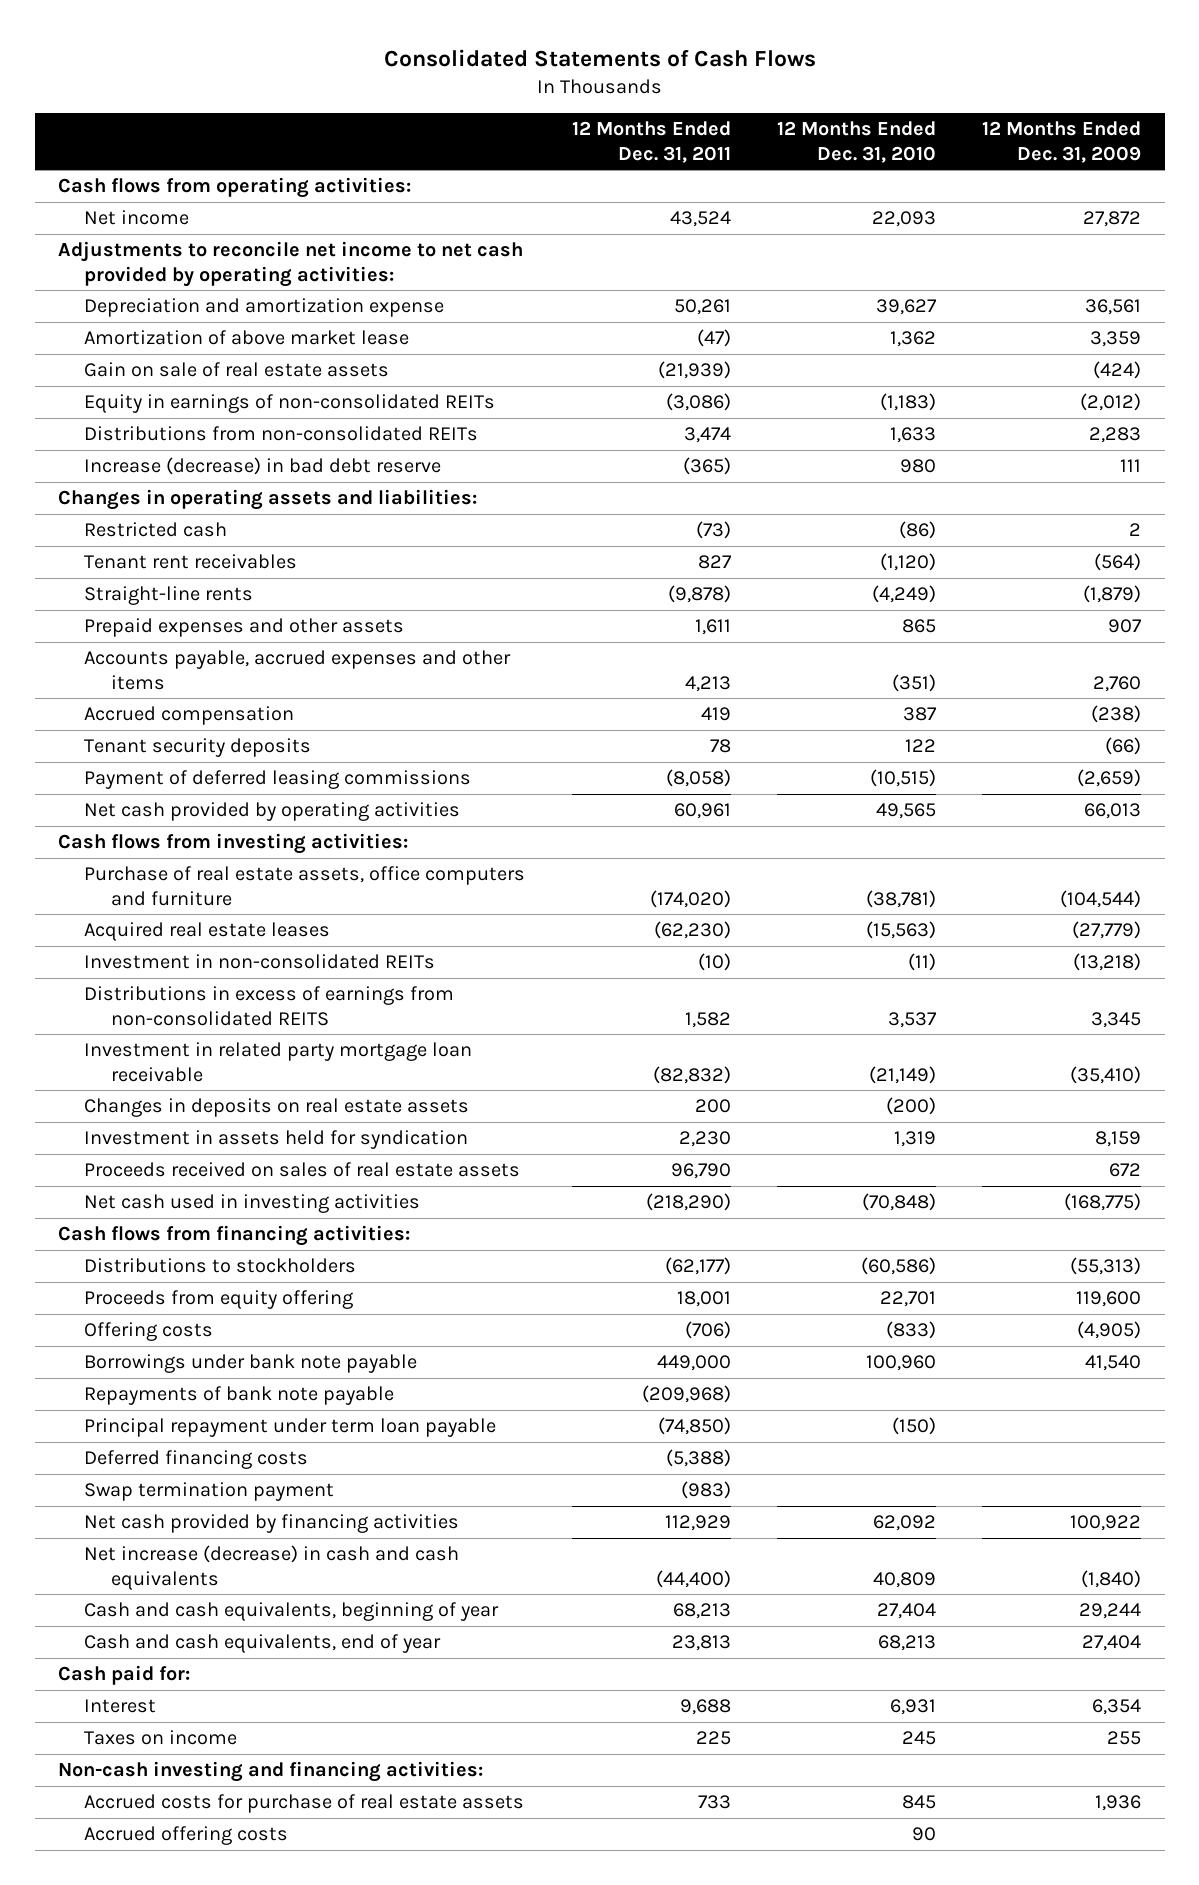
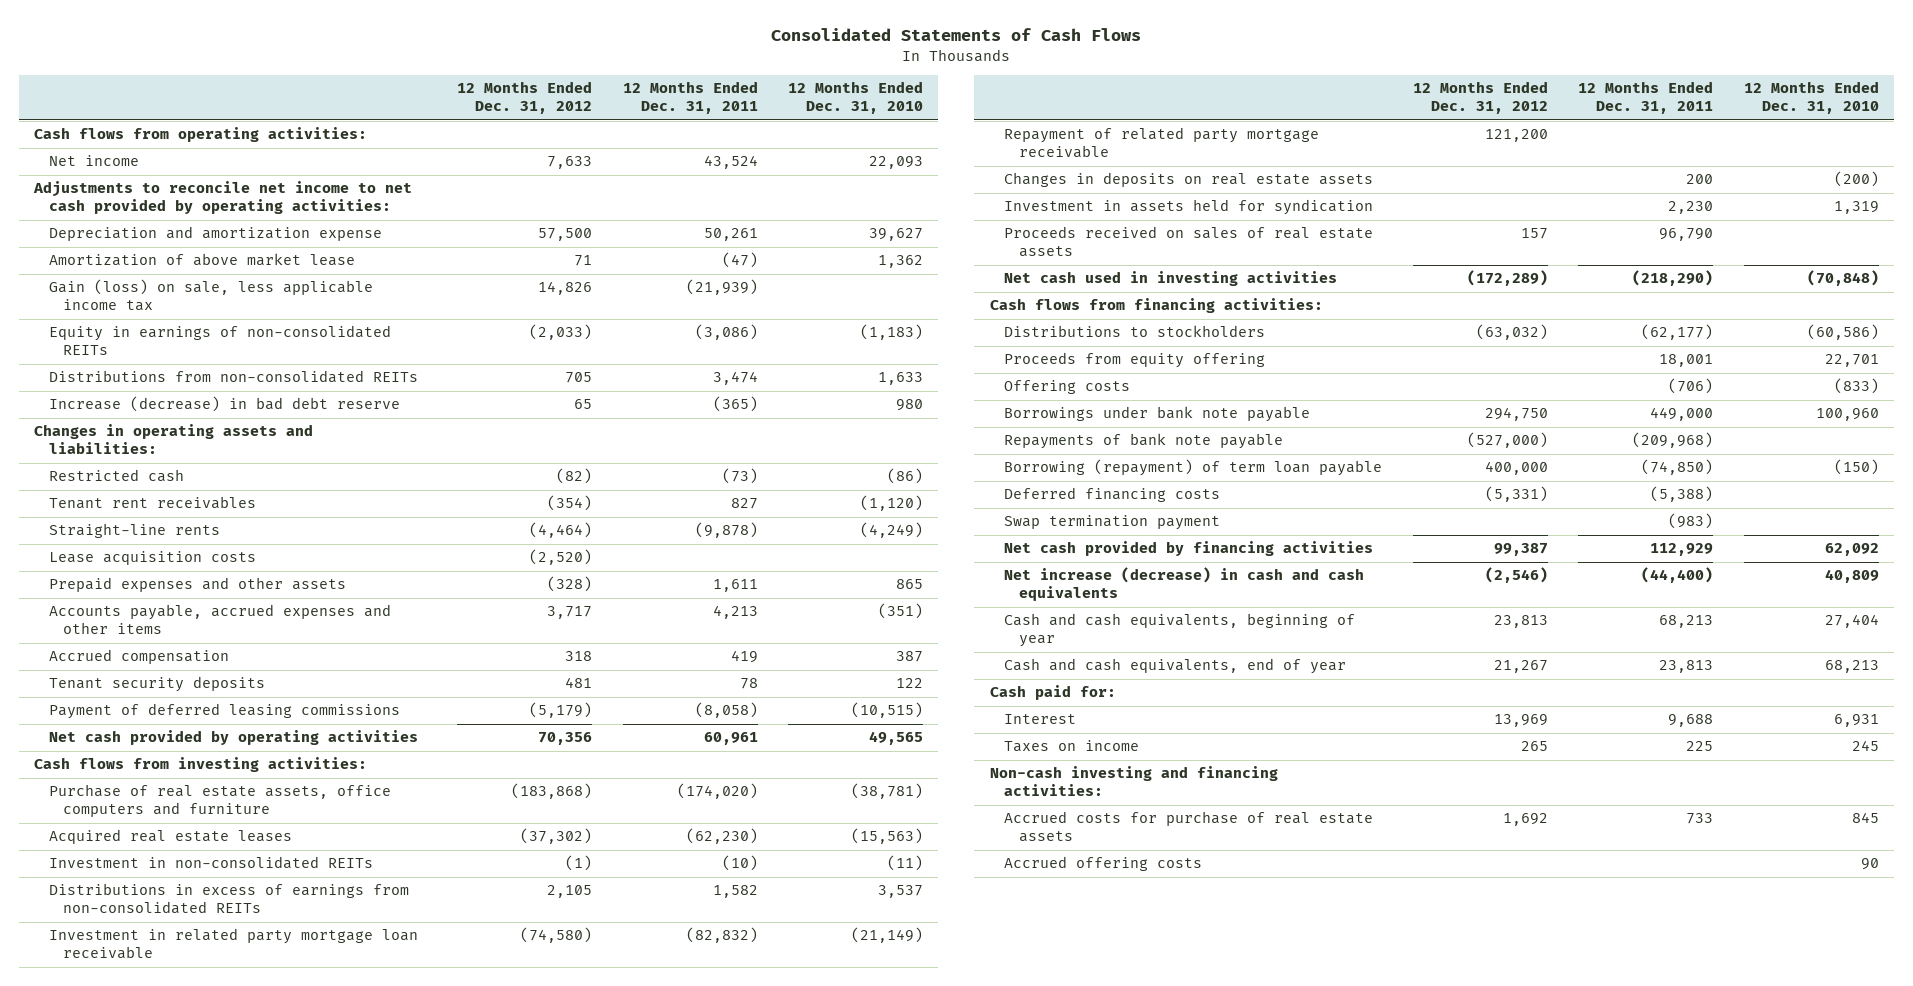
[982,120,1142,163] 12 Months Ended Dec. 31, 2009 -> none
none -> [457,81,593,115] 12 Months Ended Dec. 31, 2012
[84,362,390,378] Gain on sale of real estate assets -> [48,279,373,312] Gain (loss) on sale, less applicable income tax
none -> [48,551,256,566] Lease acquisition costs
[84,986,455,1026] Distributions in excess of earnings from non-consolidated REITS -> [48,883,409,915] Distributions in excess of earnings from non-consolidated REITs
none -> [1004,127,1320,159] Repayment of related party mortgage receivable
[84,1418,497,1438] Principal repayment under term loan payable -> [1004,459,1383,477] Borrowing (repayment) of term loan payable

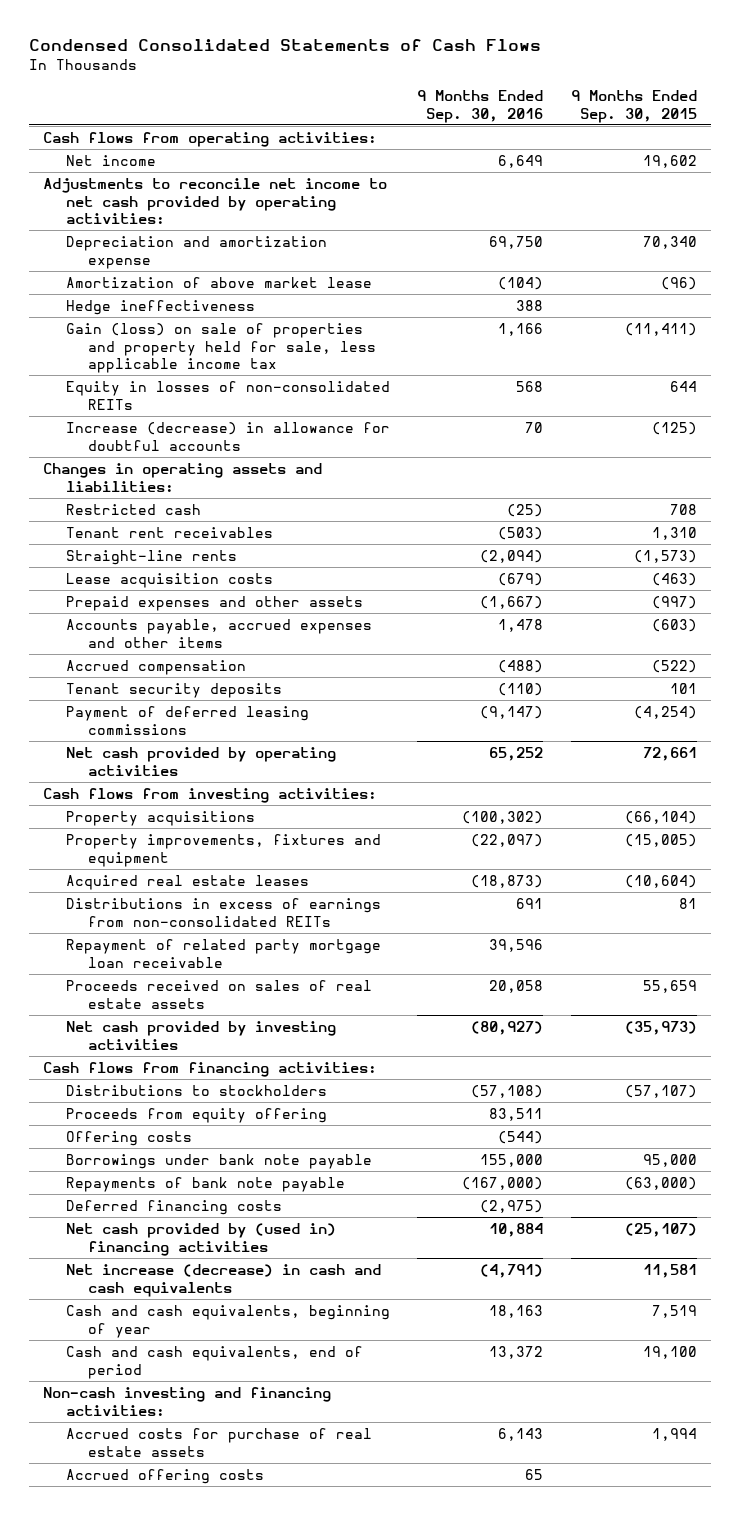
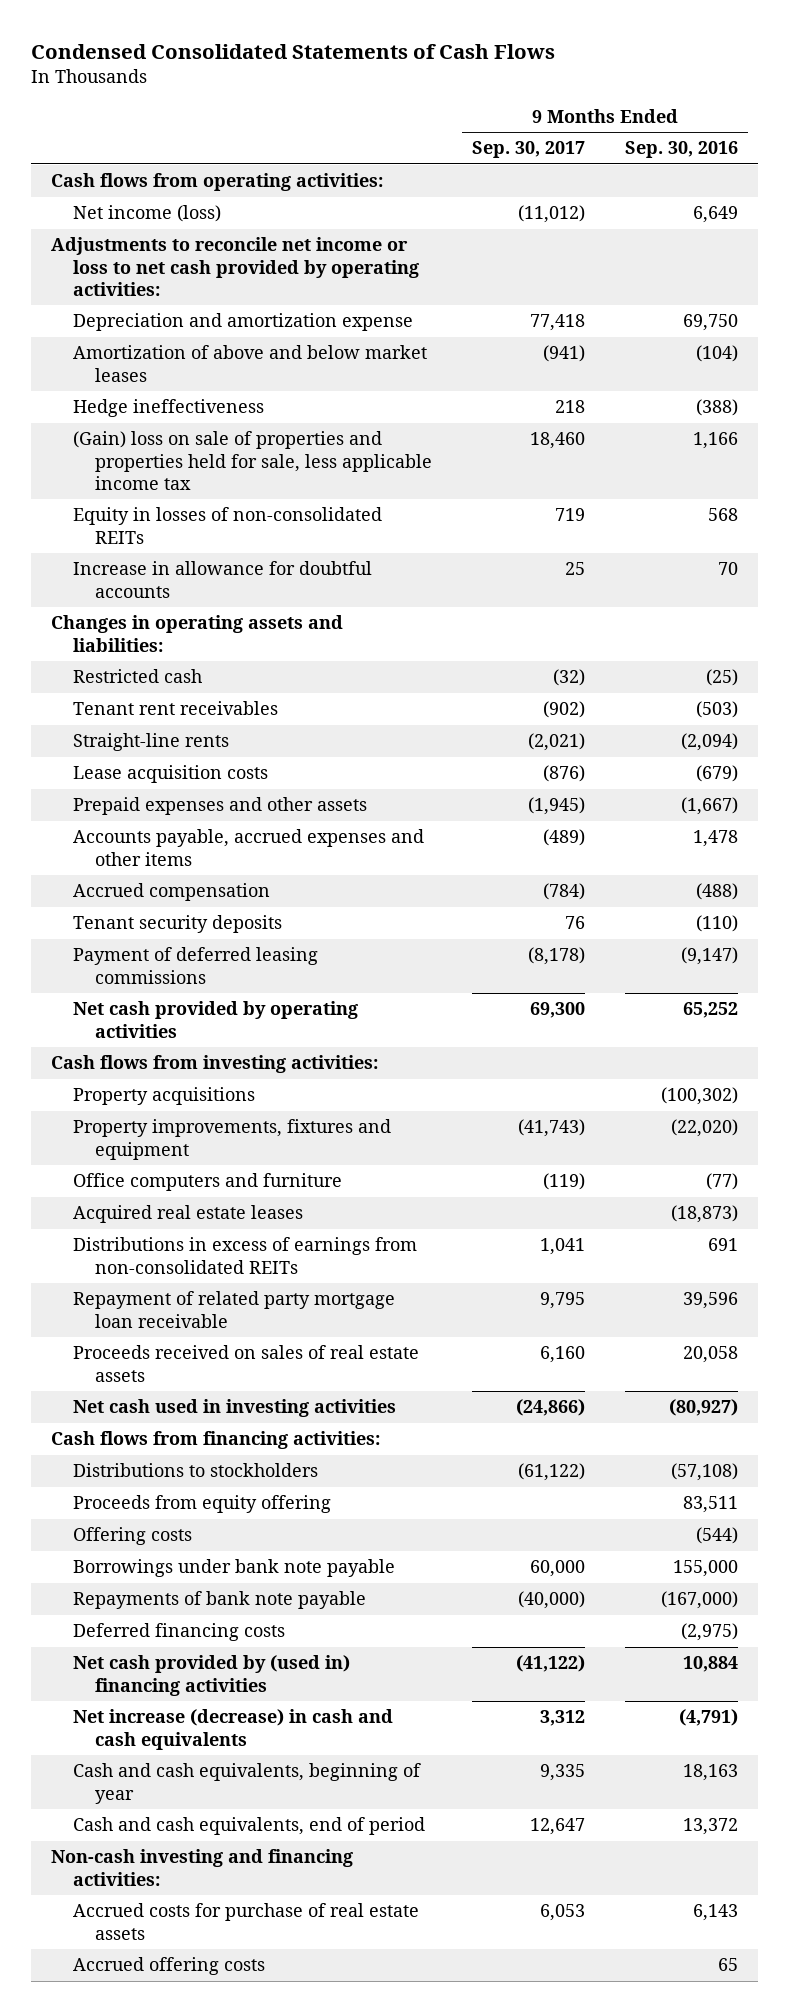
[571,90,698,123] 9 Months Ended Sep. 30, 2015 -> none
none -> [471,141,585,159] Sep. 30, 2017
[65,154,156,166] Net income -> [72,205,221,223] Net income (loss)
[43,177,388,225] Adjustments to reconcile net income to net cash provided by operating activities: -> [51,237,419,296] Adjustments to reconcile net income or loss to net cash provided by operating activities:
[65,276,372,288] Amortization of above market lease -> [72,345,427,382] Amortization of above and below market leases
[516,299,544,311] 388 -> [695,399,738,417] (388)
[65,322,376,374] Gain (loss) on sale of properties and property held for sale, less applicable income tax -> [72,431,432,490] (Gain) loss on sale of properties and properties held for sale, less applicable income tax
[65,421,390,451] Increase (decrease) in allowance for doubtful accounts -> [72,561,372,598] Increase in allowance for doubtful accounts
[471,833,544,847] (22,097) -> [670,1119,738,1138] (22,020)
none -> [72,1173,342,1192] Office computers and furniture
[65,1020,336,1050] Net cash provided by investing activities -> [72,1399,396,1418] Net cash used in investing activities

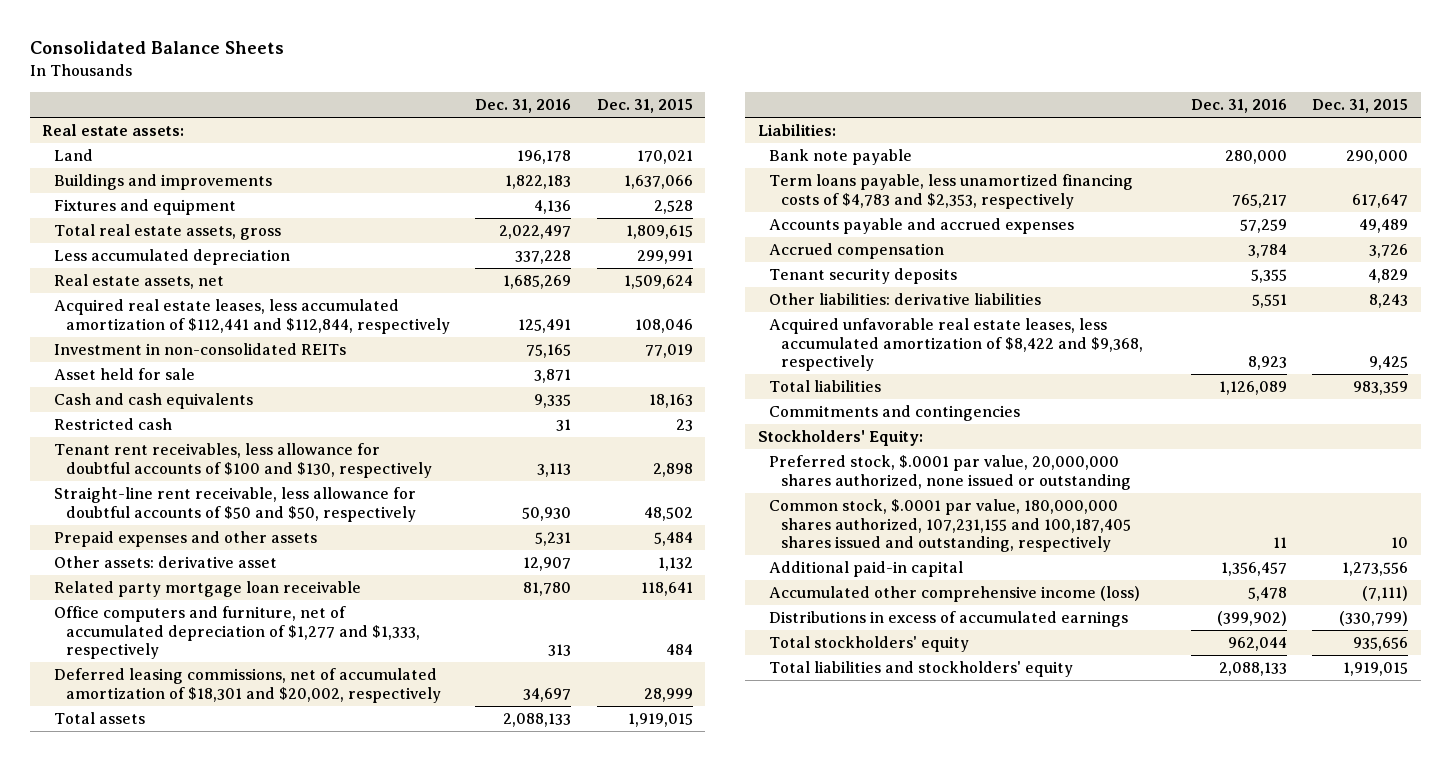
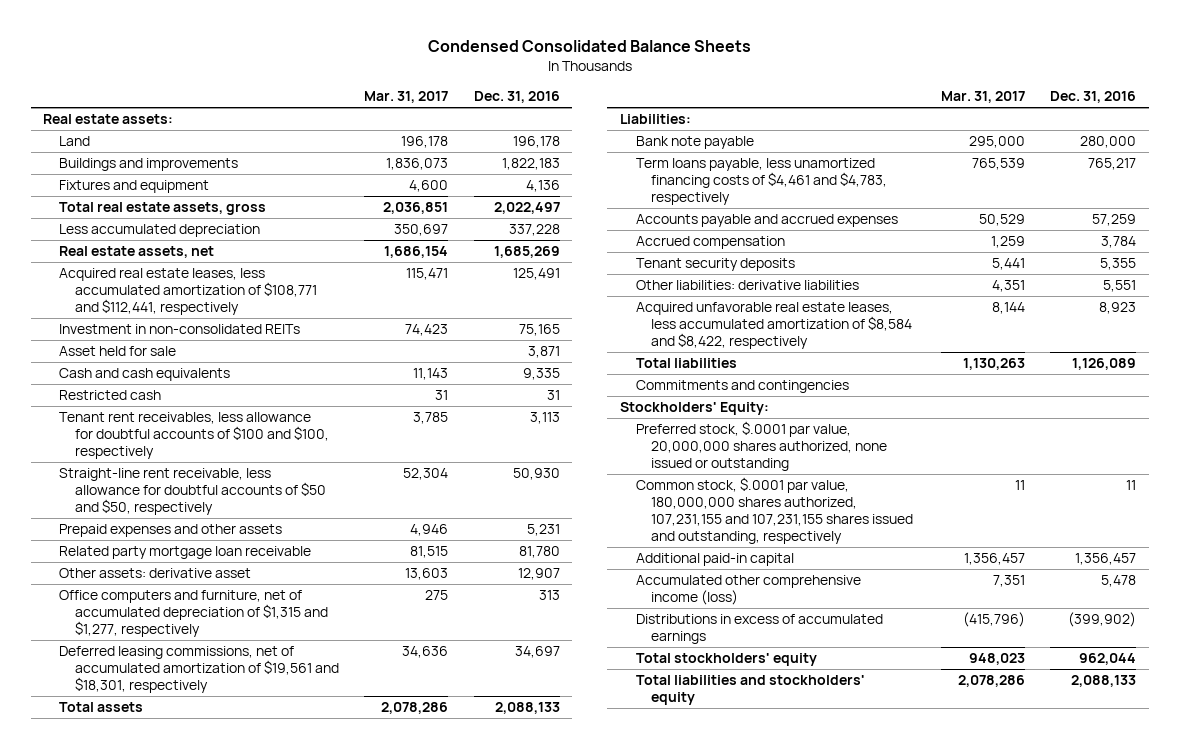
[29,41,284,55] Consolidated Balance Sheets -> [427,40,751,53] Condensed Consolidated Balance Sheets
[596,98,693,113] Dec. 31, 2015 -> none
none -> [364,91,449,104] Mar. 31, 2017
[54,299,450,334] Acquired real estate leases, less accumulated amortization of $112,441 and $112,844, respectively -> [59,268,317,316] Acquired real estate leases, less accumulated amortization of $108,771 and $112,441, respectively
[54,443,432,478] Tenant rent receivables, less allowance for doubtful accounts of $100 and $130, respectively -> [59,412,329,460] Tenant rent receivables, less allowance for doubtful accounts of $100 and $100, respectively
[54,556,278,569] Other assets: derivative asset -> [59,568,252,579] Other assets: derivative asset
[54,606,420,660] Office computers and furniture, net of accumulated depreciation of $1,277 and $1,333, respectively -> [59,590,328,638] Office computers and furniture, net of accumulated depreciation of $1,315 and $1,277, respectively
[54,668,441,703] Deferred leasing commissions, net of accumulated amortization of $18,301 and $20,002, respectively -> [59,646,339,694] Deferred leasing commissions, net of accumulated amortization of $19,561 and $18,301, respectively
[769,174,1134,209] Term loans payable, less unamortized financing costs of $4,783 and $2,353, respectively -> [635,158,888,206] Term loans payable, less unamortized financing costs of $4,461 and $4,783, respectively
[769,318,1144,372] Acquired unfavorable real estate leases, less accumulated amortization of $8,422 and $9,368, respectively -> [635,302,913,350] Acquired unfavorable real estate leases, less accumulated amortization of $8,584 and $8,422, respectively
[769,499,1132,553] Common stock, $.0001 par value, 180,000,000 shares authorized, 107,231,155 and 100,187,405 shares issued and outstanding, respectively -> [635,477,914,544] Common stock, $.0001 par value, 180,000,000 shares authorized, 107,231,155 and 107,231,155 shares issued and outstanding, respectively

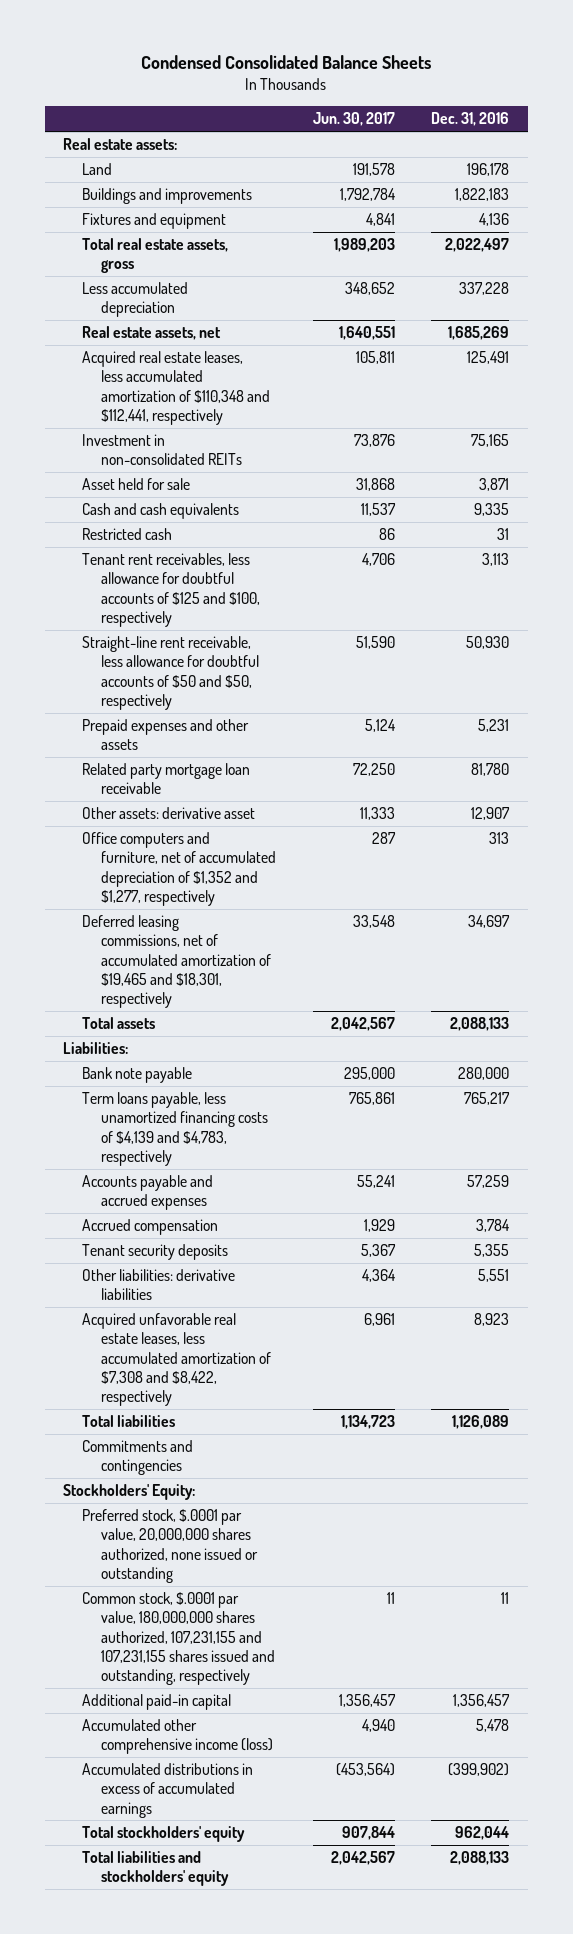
[364,91,449,104] Mar. 31, 2017 -> none
none -> [312,112,395,127] Jun. 30, 2017
[59,268,317,316] Acquired real estate leases, less accumulated amortization of $108,771 and $112,441, respectively -> [82,351,270,425] Acquired real estate leases, less accumulated amortization of $110,348 and $112,441, respectively
[59,412,329,460] Tenant rent receivables, less allowance for doubtful accounts of $100 and $100, respectively -> [82,553,260,627] Tenant rent receivables, less allowance for doubtful accounts of $125 and $100, respectively
[59,590,328,638] Office computers and furniture, net of accumulated depreciation of $1,315 and $1,277, respectively -> [82,832,276,906] Office computers and furniture, net of accumulated depreciation of $1,352 and $1,277, respectively
[59,646,339,694] Deferred leasing commissions, net of accumulated amortization of $19,561 and $18,301, respectively -> [82,915,271,1009] Deferred leasing commissions, net of accumulated amortization of $19,465 and $18,301, respectively
[635,158,888,206] Term loans payable, less unamortized financing costs of $4,461 and $4,783, respectively -> [82,1092,268,1166] Term loans payable, less unamortized financing costs of $4,139 and $4,783, respectively
[635,302,913,350] Acquired unfavorable real estate leases, less accumulated amortization of $8,584 and $8,422, respectively -> [82,1313,271,1407] Acquired unfavorable real estate leases, less accumulated amortization of $7,308 and $8,422, respectively
[635,614,883,645] Distributions in excess of accumulated earnings -> [82,1763,254,1818] Accumulated distributions in excess of accumulated earnings

